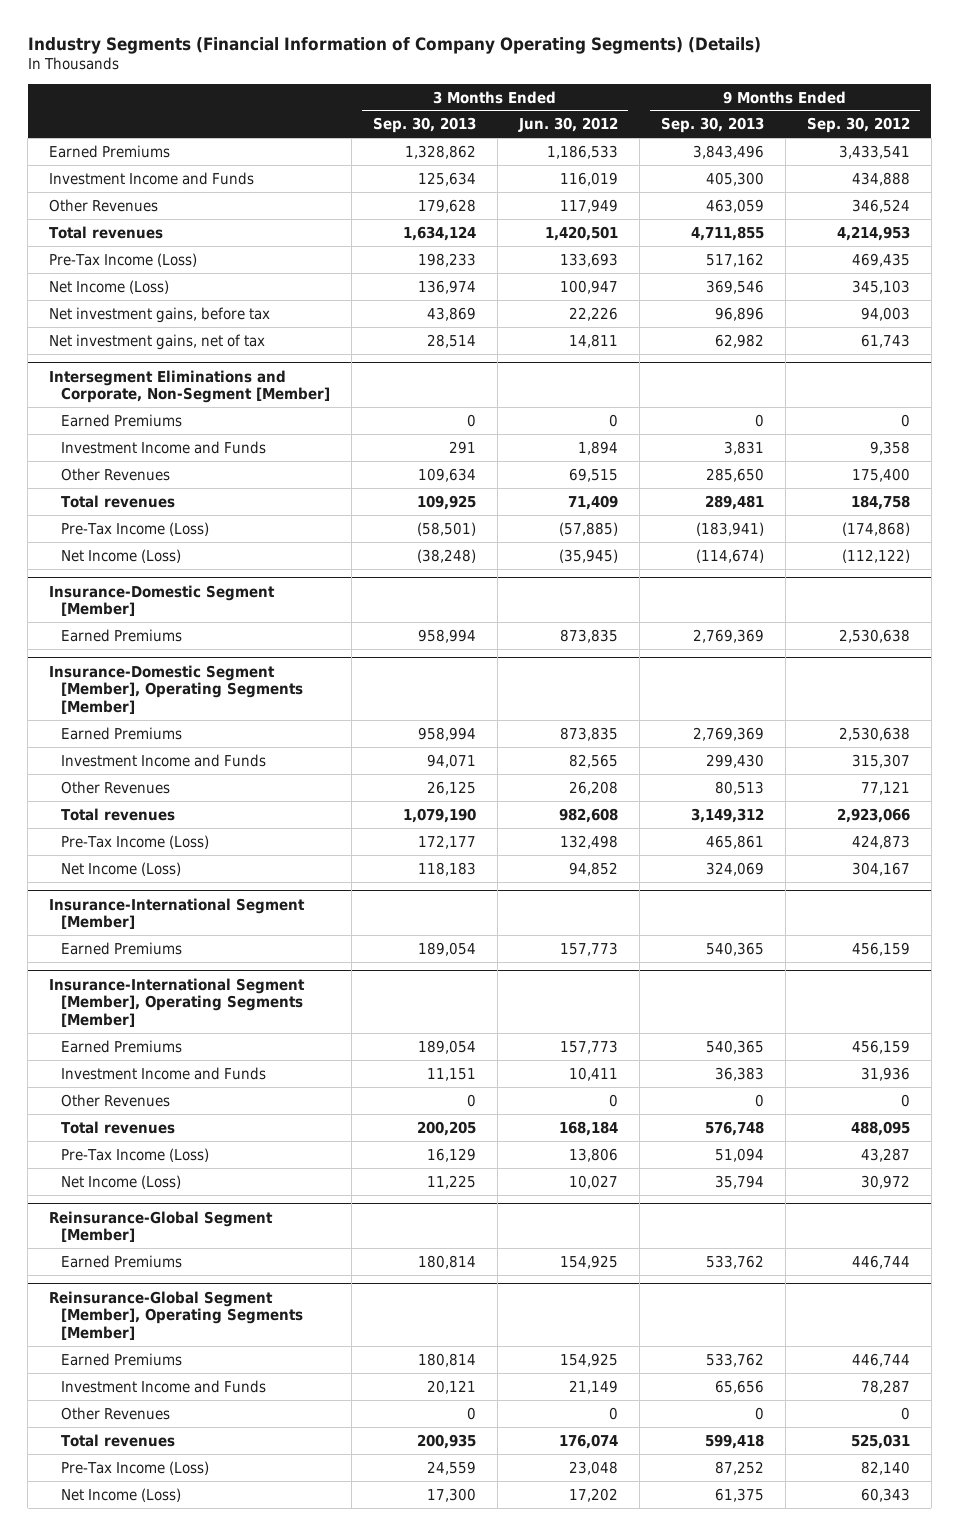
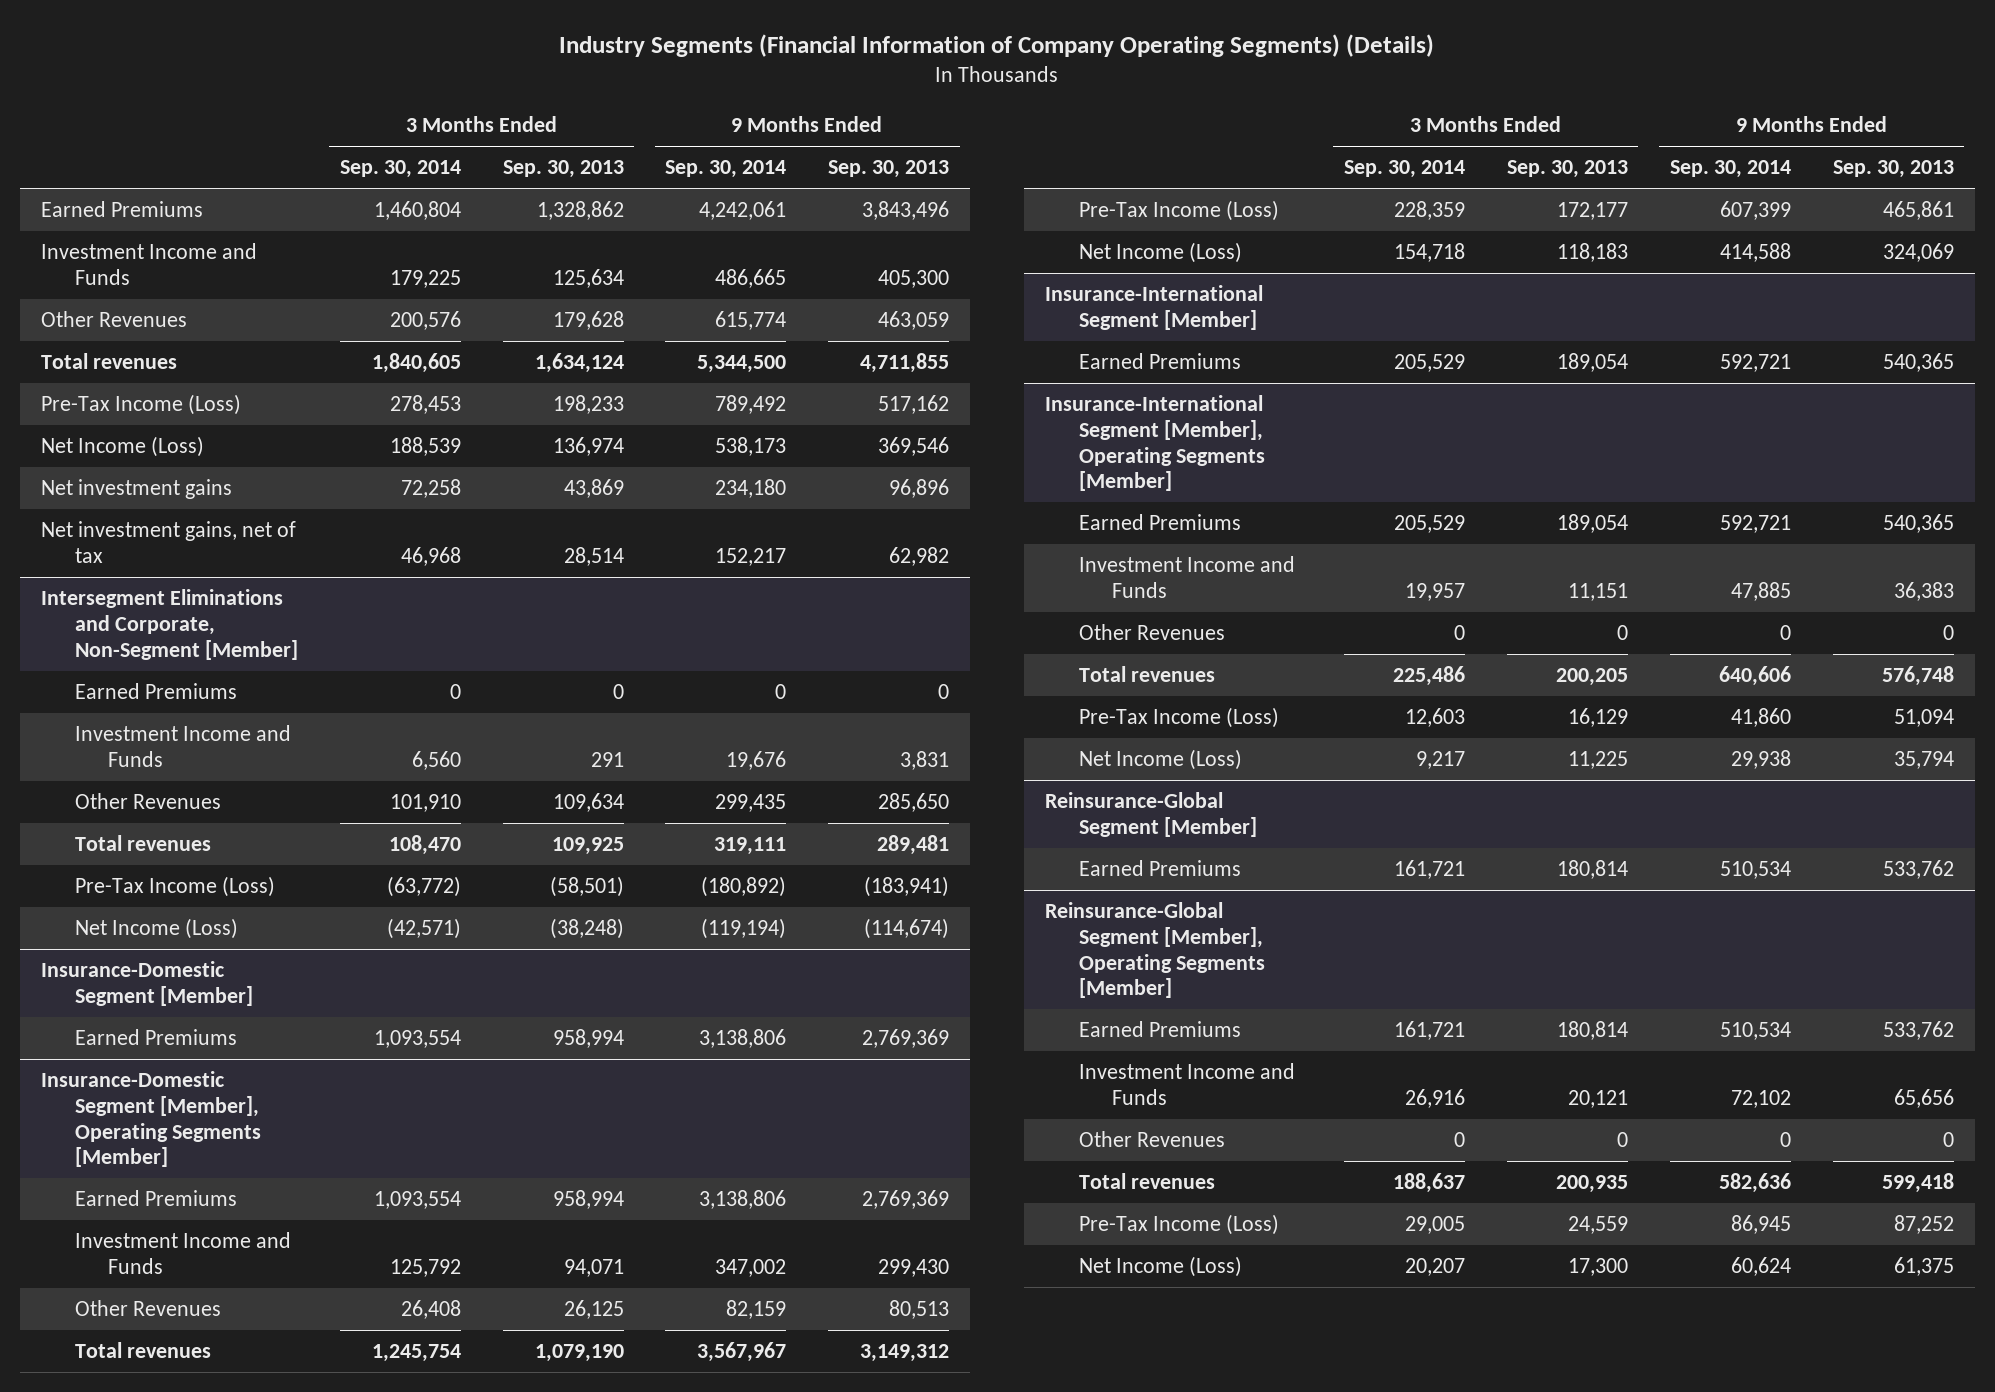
[517,117,618,133] Jun. 30, 2012 -> none
[806,117,910,134] Sep. 30, 2012 -> none
none -> [339,160,461,179] Sep. 30, 2014
none -> [665,160,787,179] Sep. 30, 2014
[49,306,271,323] Net investment gains, before tax -> [41,479,233,500] Net investment gains

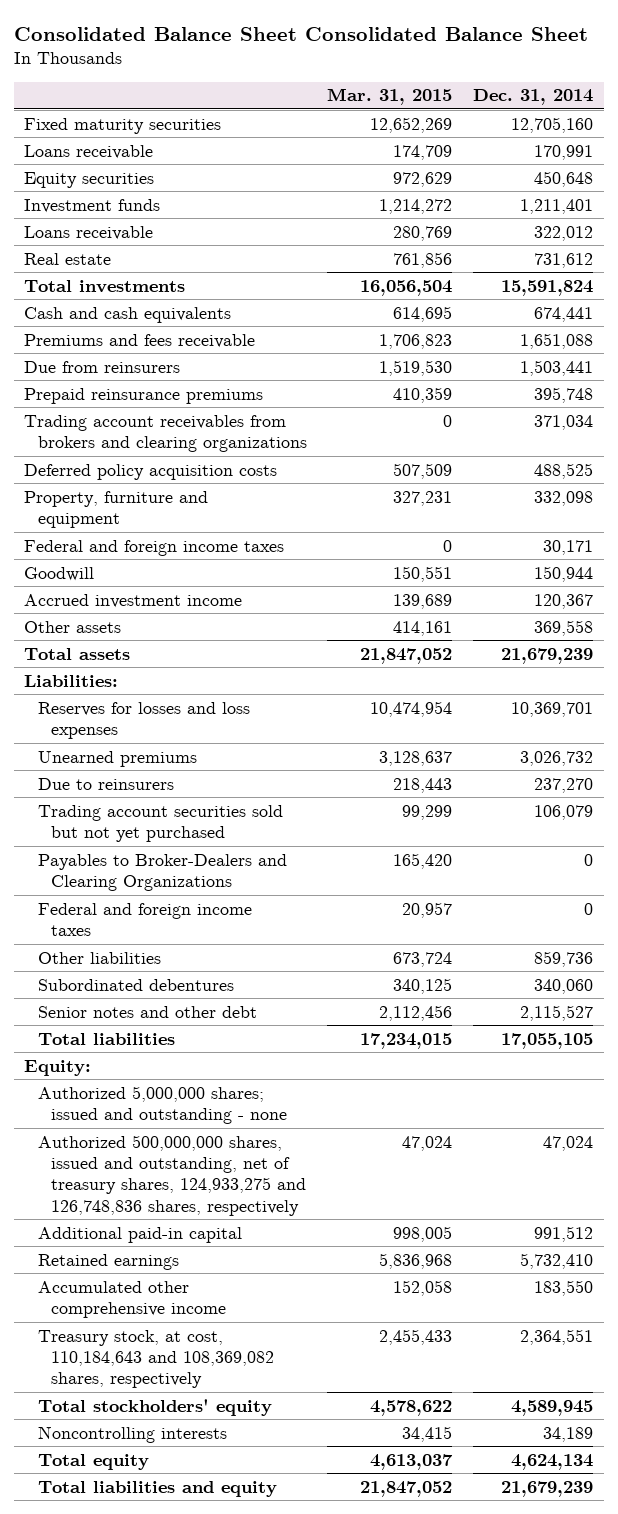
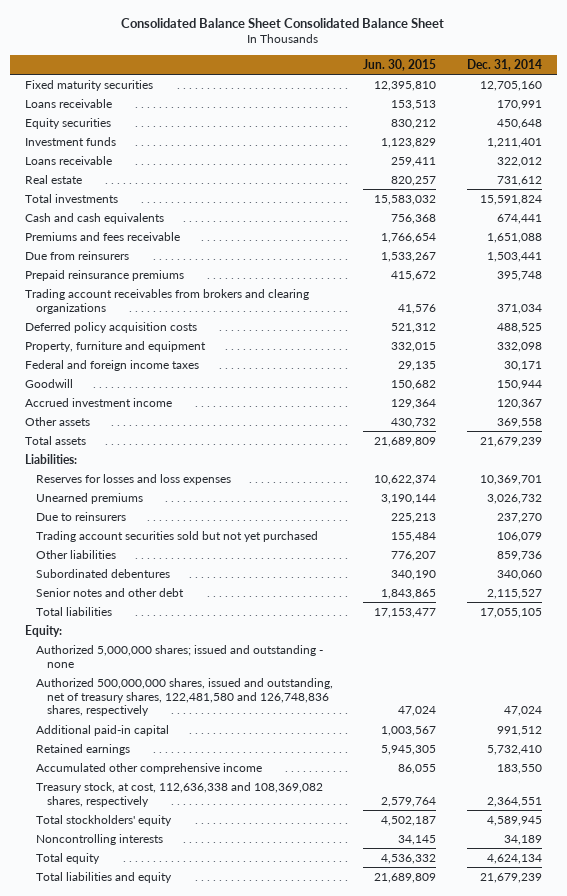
[327,88,453,106] Mar. 31, 2015 -> none
none -> [363,58,437,71] Jun. 30, 2015
[37,853,287,891] Payables to Broker-Dealers and Clearing Organizations -> none
[37,902,252,936] Federal and foreign income taxes -> none
[37,1134,306,1216] Authorized 500,000,000 shares, issued and outstanding, net of treasury shares, 124,933,275 and 126,748,836 shares, respectively -> [36,677,334,717] Authorized 500,000,000 shares, issued and outstanding, net of treasury shares, 122,481,580 and 126,748,836 shares, respectively
[37,1329,274,1389] Treasury stock, at cost, 110,184,643 and 108,369,082 shares, respectively -> [36,781,324,807] Treasury stock, at cost, 112,636,338 and 108,369,082 shares, respectively

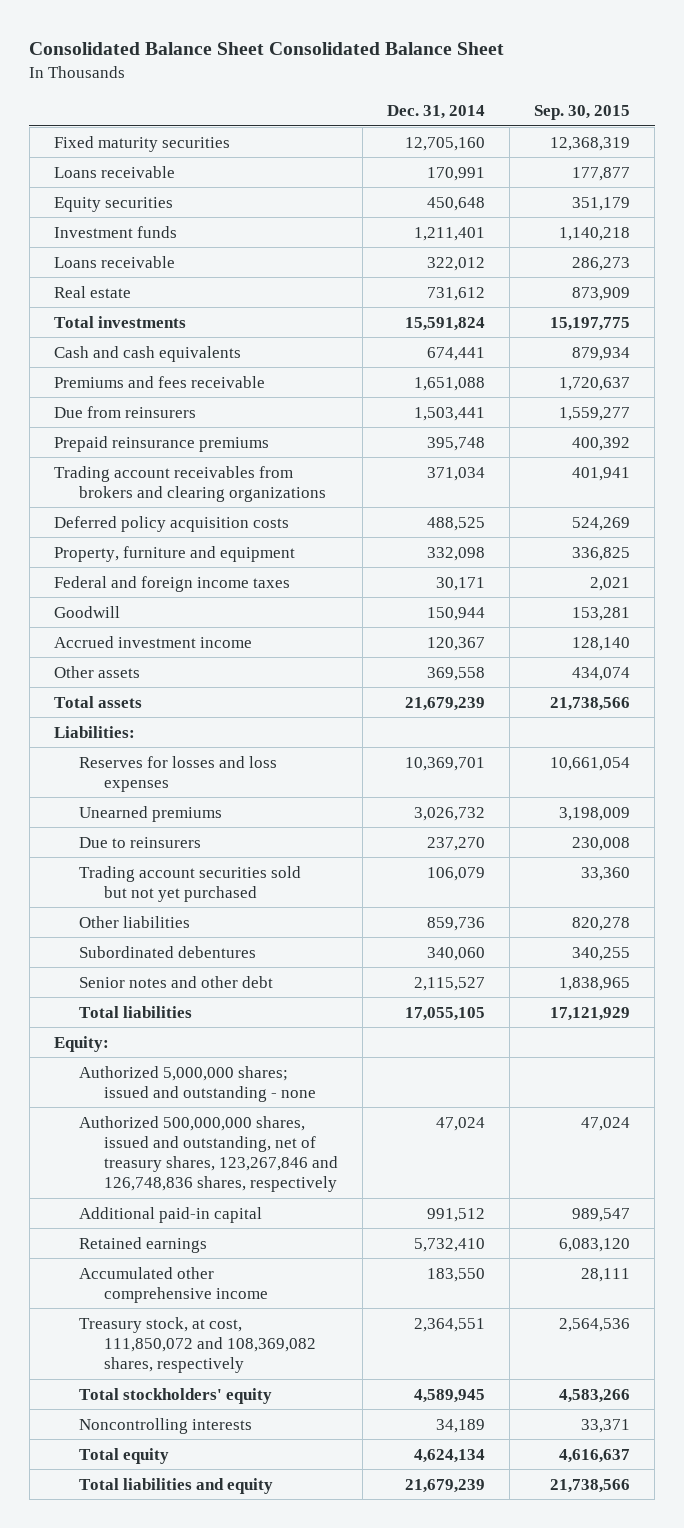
[363,58,437,71] Jun. 30, 2015 -> none
none -> [534,105,631,121] Sep. 30, 2015
[36,677,334,717] Authorized 500,000,000 shares, issued and outstanding, net of treasury shares, 122,481,580 and 126,748,836 shares, respectively -> [79,1115,339,1193] Authorized 500,000,000 shares, issued and outstanding, net of treasury shares, 123,267,846 and 126,748,836 shares, respectively
[36,781,324,807] Treasury stock, at cost, 112,636,338 and 108,369,082 shares, respectively -> [79,1316,317,1374] Treasury stock, at cost, 111,850,072 and 108,369,082 shares, respectively

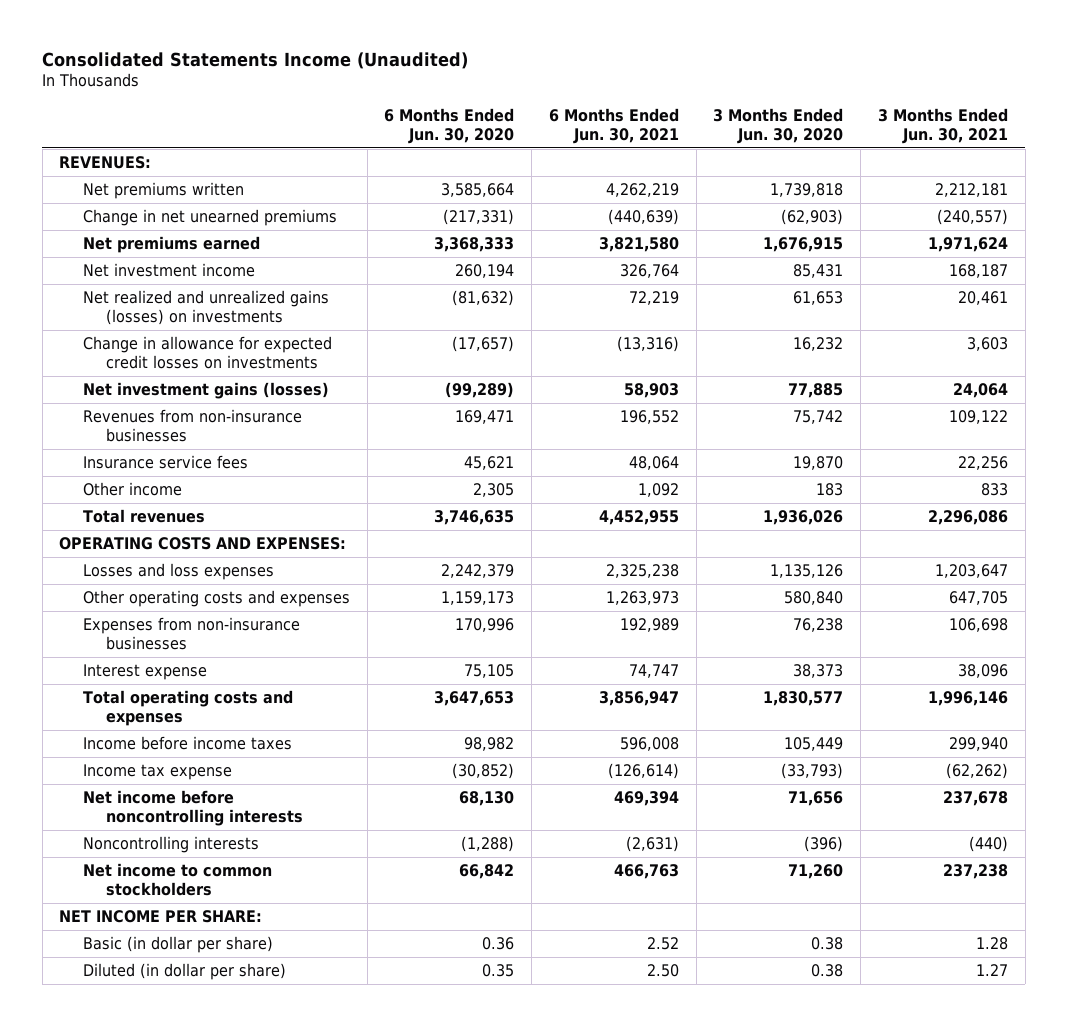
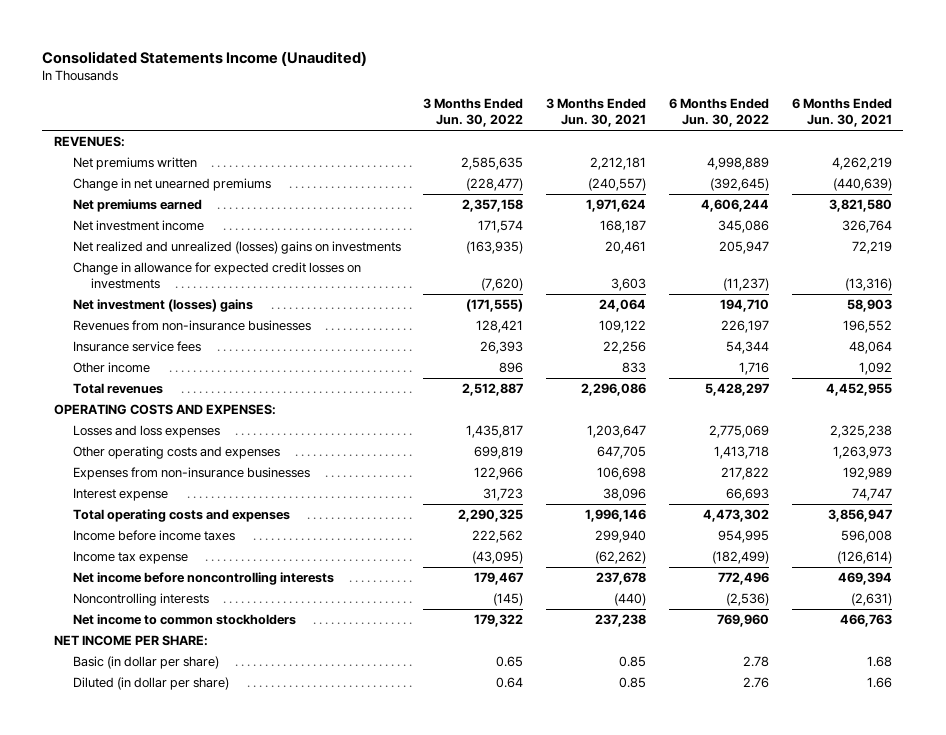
[384,107,515,144] 6 Months Ended Jun. 30, 2020 -> none
[713,107,844,144] 3 Months Ended Jun. 30, 2020 -> none
none -> [423,98,524,128] 3 Months Ended Jun. 30, 2022
none -> [668,98,769,128] 6 Months Ended Jun. 30, 2022
[82,290,329,325] Net realized and unrealized gains (losses) on investments -> [72,241,401,255] Net realized and unrealized (losses) gains on investments
[82,382,329,400] Net investment gains (losses) -> [72,299,253,313] Net investment (losses) gains
[646,937,679,951] 2.52 -> [866,656,892,668] 1.68
[975,937,1008,951] 1.28 -> [619,656,647,668] 0.85
[646,964,679,978] 2.50 -> [866,677,892,689] 1.66
[975,964,1008,977] 1.27 -> [619,677,647,689] 0.85

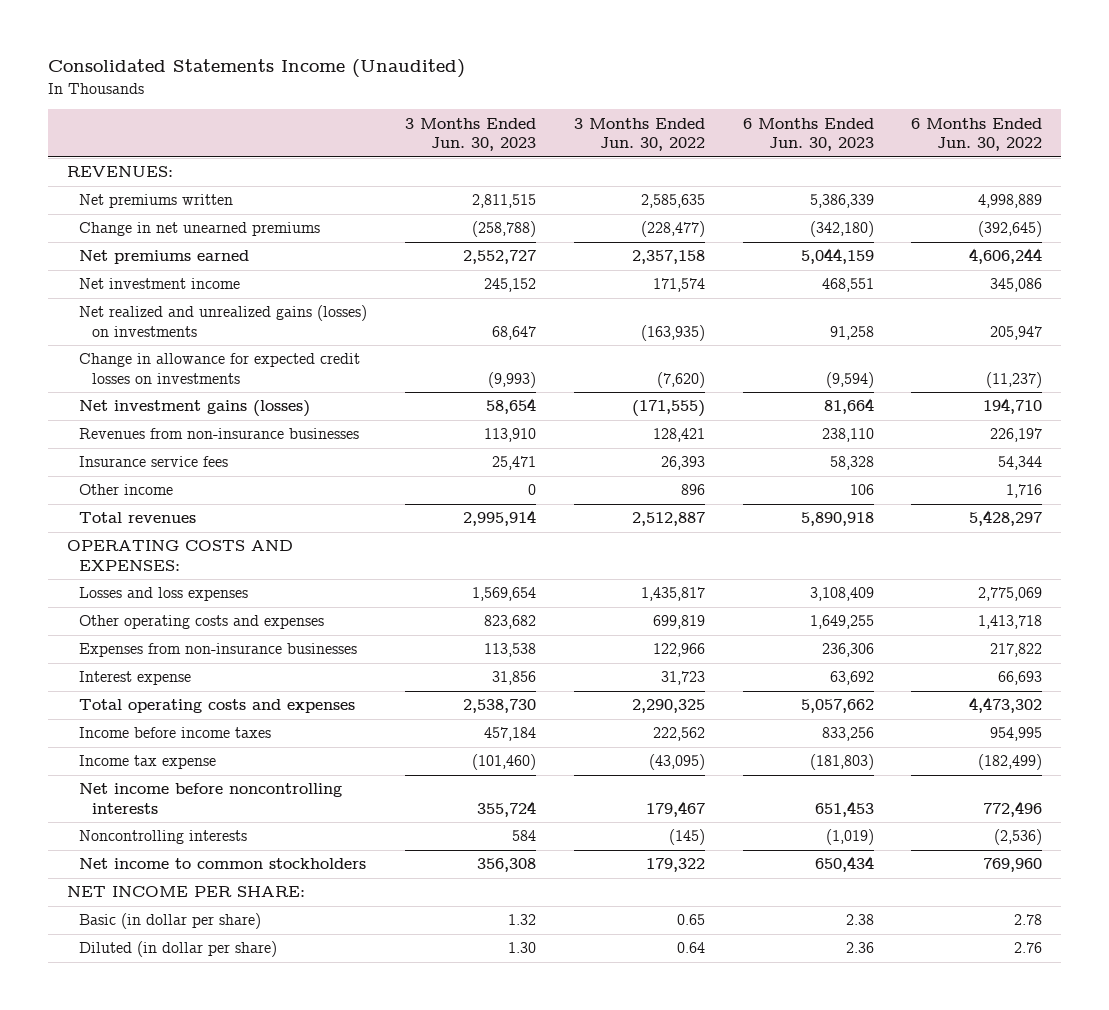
[546,98,647,128] 3 Months Ended Jun. 30, 2021 -> none
[791,98,892,128] 6 Months Ended Jun. 30, 2021 -> none
none -> [405,117,537,152] 3 Months Ended Jun. 30, 2023
none -> [742,117,874,152] 6 Months Ended Jun. 30, 2023
[72,241,401,255] Net realized and unrealized (losses) gains on investments -> [79,305,368,337] Net realized and unrealized gains (losses) on investments
[72,299,253,313] Net investment (losses) gains -> [79,400,311,418] Net investment gains (losses)

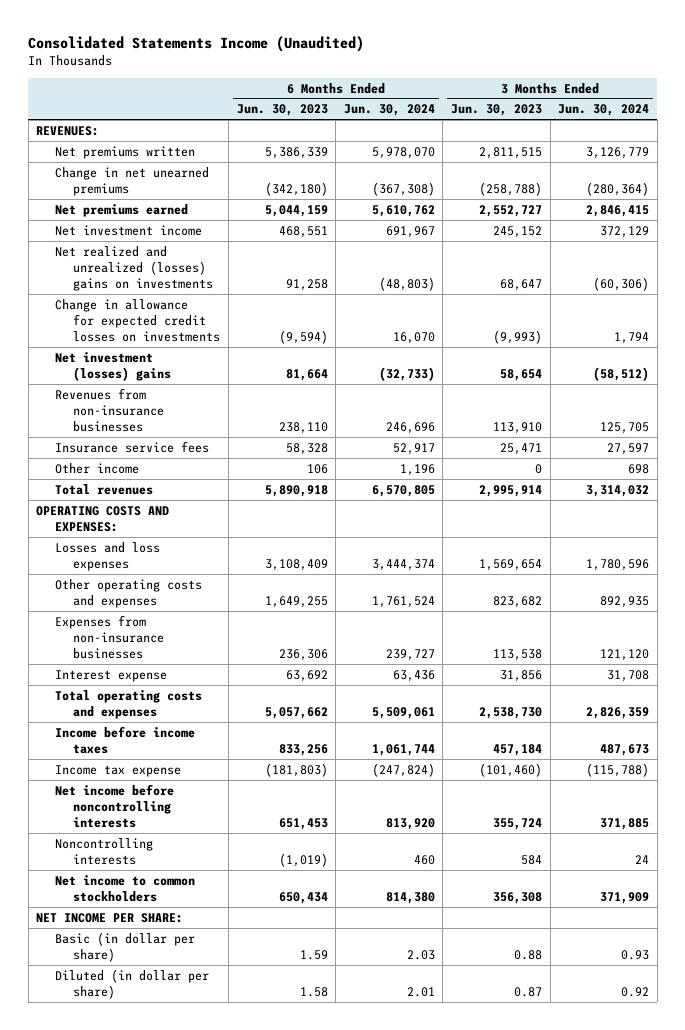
[573,117,705,152] 3 Months Ended Jun. 30, 2022 -> none
[911,117,1043,152] 6 Months Ended Jun. 30, 2022 -> none
none -> [343,104,435,117] Jun. 30, 2024
none -> [558,104,650,117] Jun. 30, 2024
[79,305,368,337] Net realized and unrealized gains (losses) on investments -> [54,245,214,292] Net realized and unrealized (losses) gains on investments
[79,400,311,418] Net investment gains (losses) -> [54,351,172,382] Net investment (losses) gains
[508,914,537,926] 1.32 -> [513,950,542,961] 0.88
[845,914,874,926] 2.38 -> [299,950,328,961] 1.59
[508,942,537,954] 1.30 -> [513,987,542,998] 0.87
[845,942,874,954] 2.36 -> [299,987,328,998] 1.58

